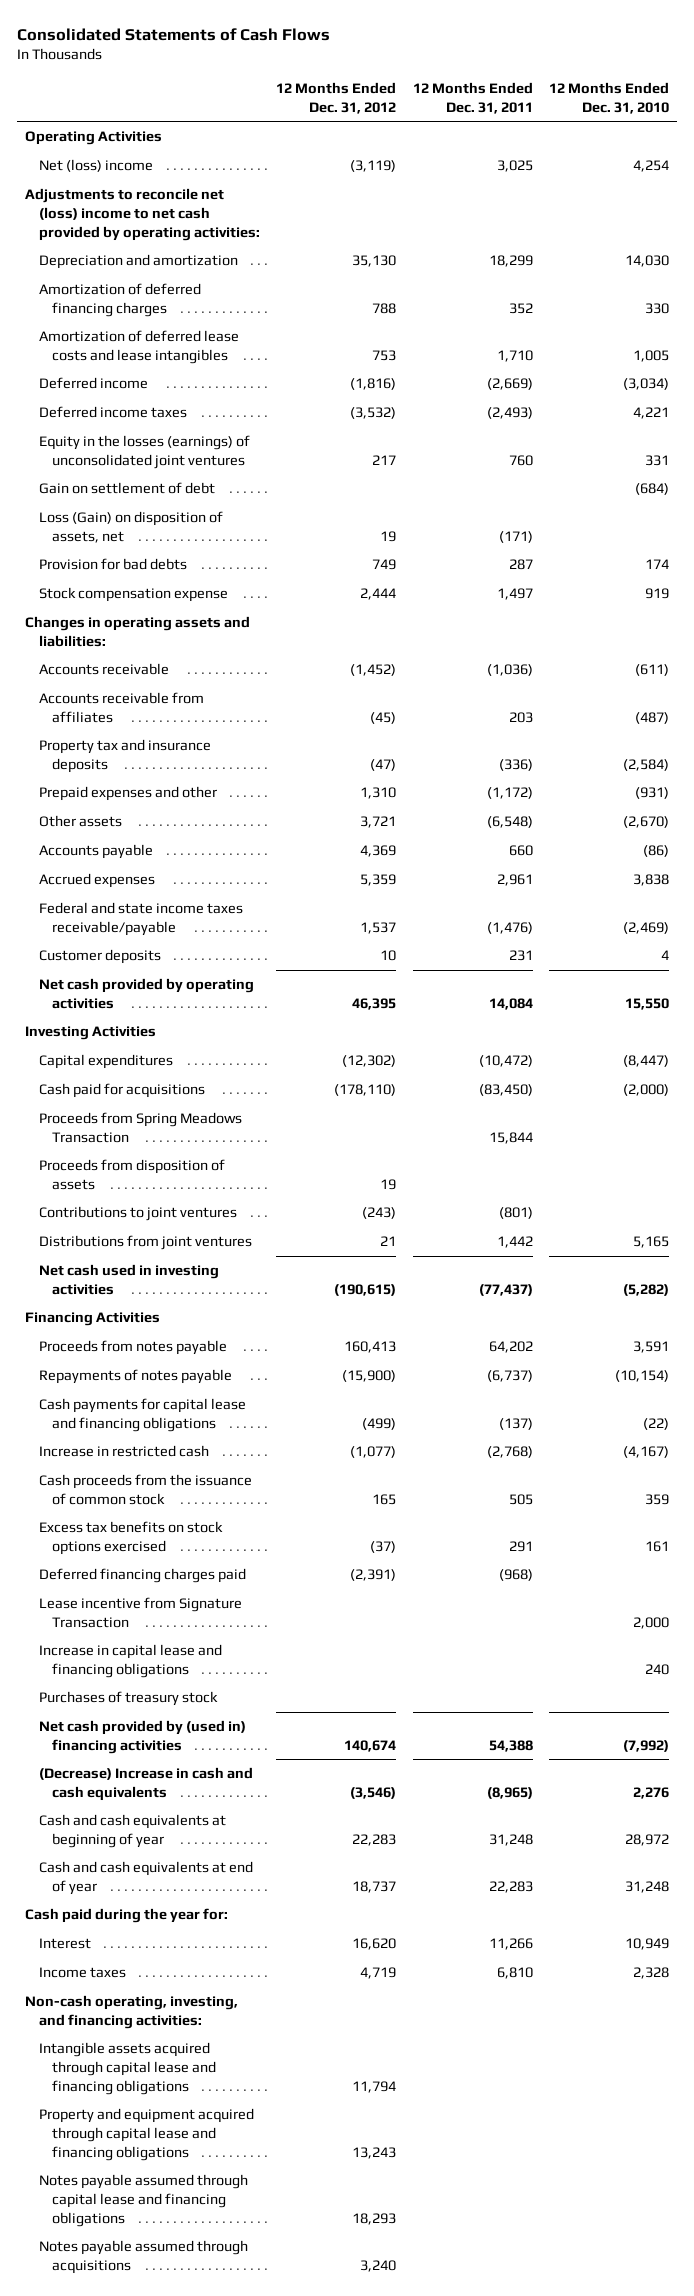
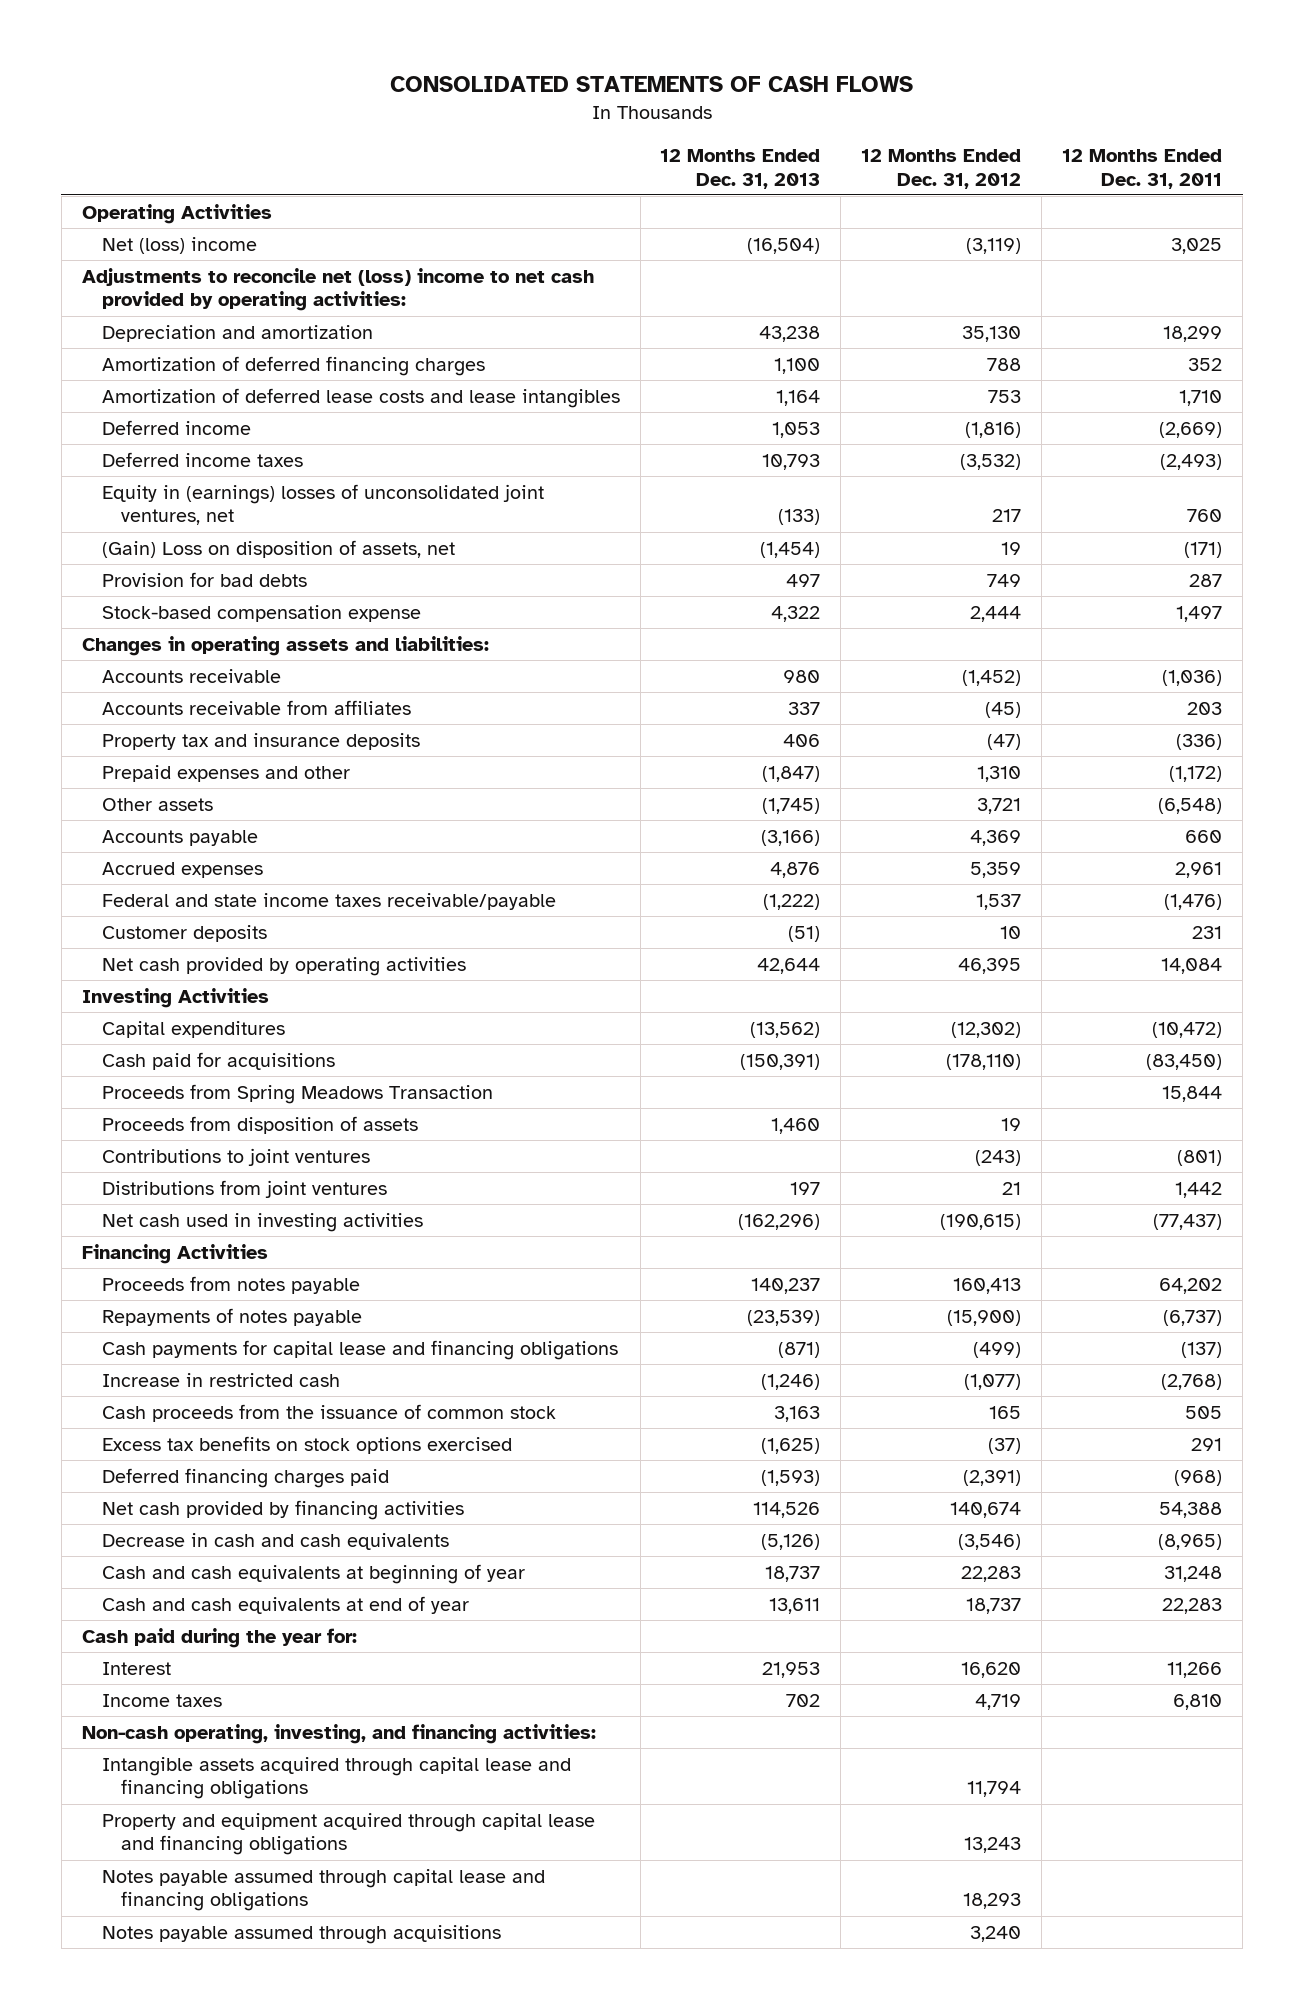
[17,27,331,41] Consolidated Statements of Cash Flows -> [390,76,914,93] CONSOLIDATED STATEMENTS OF CASH FLOWS
[549,81,670,114] 12 Months Ended Dec. 31, 2010 -> none
none -> [660,149,821,189] 12 Months Ended Dec. 31, 2013
[38,482,215,495] Gain on settlement of debt -> none
[38,435,250,469] Equity in the losses (earnings) of unconsolidated joint ventures -> [101,484,544,526] Equity in (earnings) losses of unconsolidated joint ventures, net
[38,511,223,543] Loss (Gain) on disposition of assets, net -> [101,540,455,559] (Gain) Loss on disposition of assets, net
[38,587,228,603] Stock compensation expense -> [101,605,421,623] Stock-based compensation expense
[38,1597,242,1628] Lease incentive from Signature Transaction -> none
[38,1644,222,1678] Increase in capital lease and financing obligations -> none
[38,1691,218,1707] Purchases of treasury stock -> none
[38,1720,246,1754] Net cash provided by (used in) financing activities -> [101,1500,464,1521] Net cash provided by financing activities
[38,1767,253,1801] (Decrease) Increase in cash and cash equivalents -> [101,1533,449,1551] Decrease in cash and cash equivalents

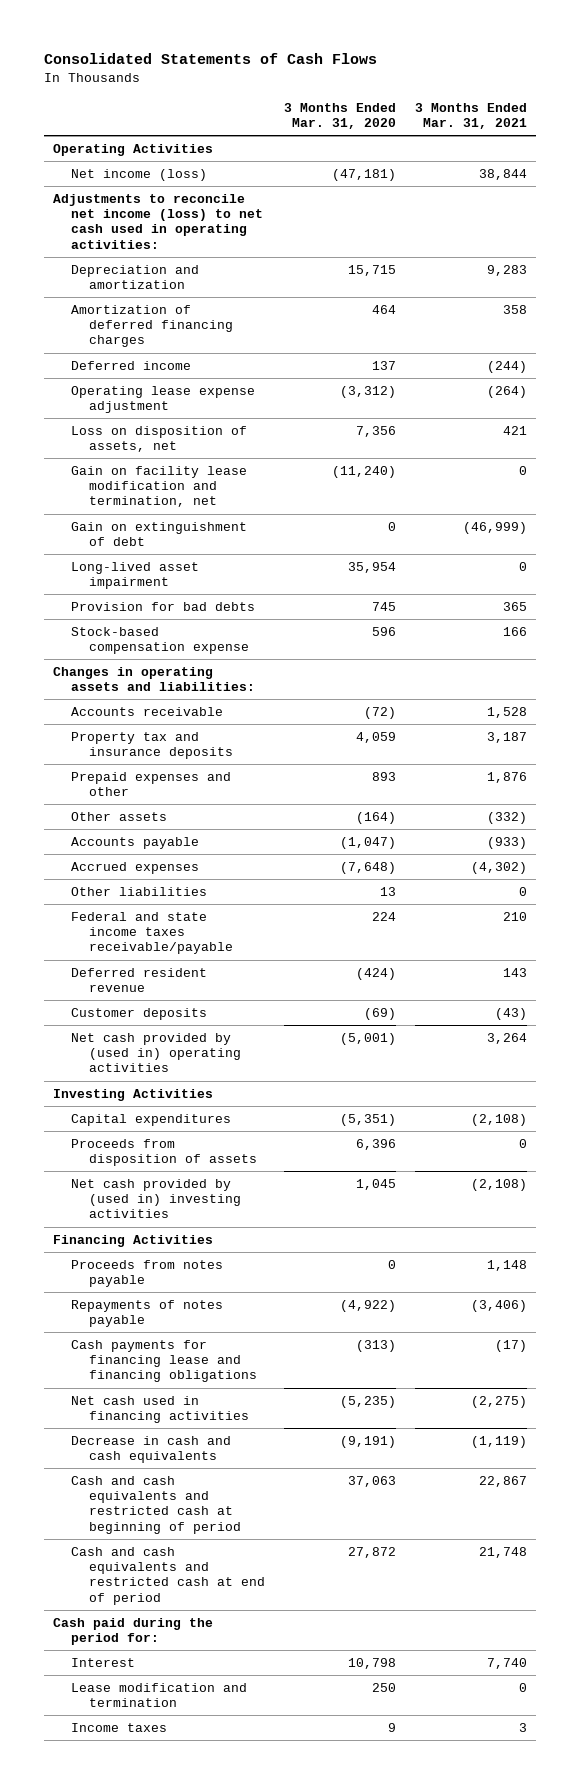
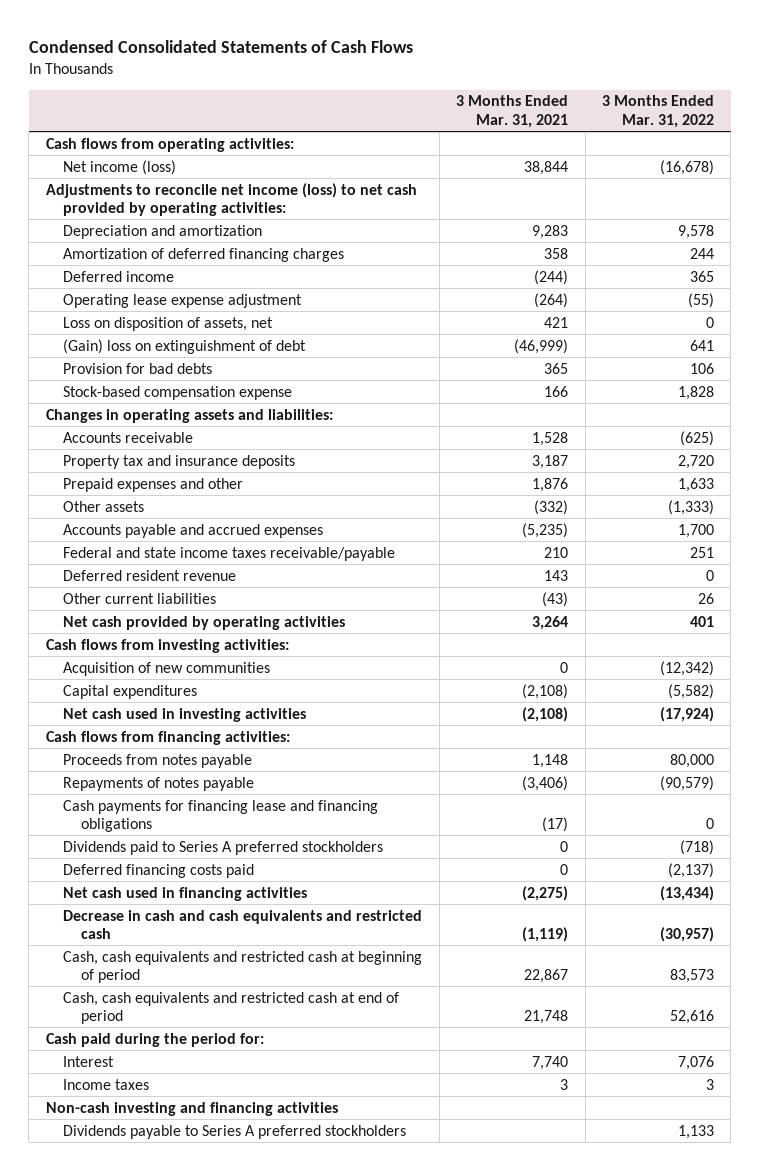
[43,53,377,65] Consolidated Statements of Cash Flows -> [28,39,413,53] Condensed Consolidated Statements of Cash Flows
[284,102,397,129] 3 Months Ended Mar. 31, 2020 -> none
none -> [601,95,714,128] 3 Months Ended Mar. 31, 2022
[53,143,214,156] Operating Activities -> [45,137,294,152] Cash flows from operating activities:
[53,193,264,249] Adjustments to reconcile net income (loss) to net cash used in operating activities: -> [45,182,417,216] Adjustments to reconcile net income (loss) to net cash provided by operating activities:
[71,465,248,508] Gain on facility lease modification and termination, net -> none
[71,561,200,590] Long-lived asset impairment -> none
[71,521,248,547] Gain on extinguishment of debt -> [63,338,307,354] (Gain) loss on extinguishment of debt
[71,861,200,874] Accrued expenses -> none
[71,886,208,896] Other liabilities -> none
[71,836,200,849] Accounts payable -> [63,523,324,538] Accounts payable and accrued expenses
[486,836,527,849] (933) -> [522,522,569,538] (5,235)
[71,1007,208,1020] Customer deposits -> none
none -> [63,592,217,604] Other current liabilities
[71,1032,242,1073] Net cash provided by (used in) operating activities -> [63,615,346,630] Net cash provided by operating activities
[53,1088,214,1101] Investing Activities -> [45,638,289,653] Cash flows from investing activities:
none -> [63,661,271,676] Acquisition of new communities
[71,1138,258,1167] Proceeds from disposition of assets -> none
[71,1178,242,1219] Net cash provided by (used in) investing activities -> [63,707,307,722] Net cash used in investing activities
[53,1234,214,1247] Financing Activities -> [45,730,290,745] Cash flows from financing activities:
none -> [63,840,384,855] Dividends paid to Series A preferred stockholders
none -> [63,863,255,878] Deferred financing costs paid
[71,1435,232,1464] Decrease in cash and cash equivalents -> [63,909,423,939] Decrease in cash and cash equivalents and restricted cash
[71,1475,242,1534] Cash and cash equivalents and restricted cash at beginning of period -> [63,950,423,983] Cash, cash equivalents and restricted cash at beginning of period
[71,1546,266,1605] Cash and cash equivalents and restricted cash at end of period -> [63,991,400,1024] Cash, cash equivalents and restricted cash at end of period
[71,1682,248,1708] Lease modification and termination -> none
none -> [45,1101,338,1116] Non-cash investing and financing activities
none -> [63,1124,407,1139] Dividends payable to Series A preferred stockholders

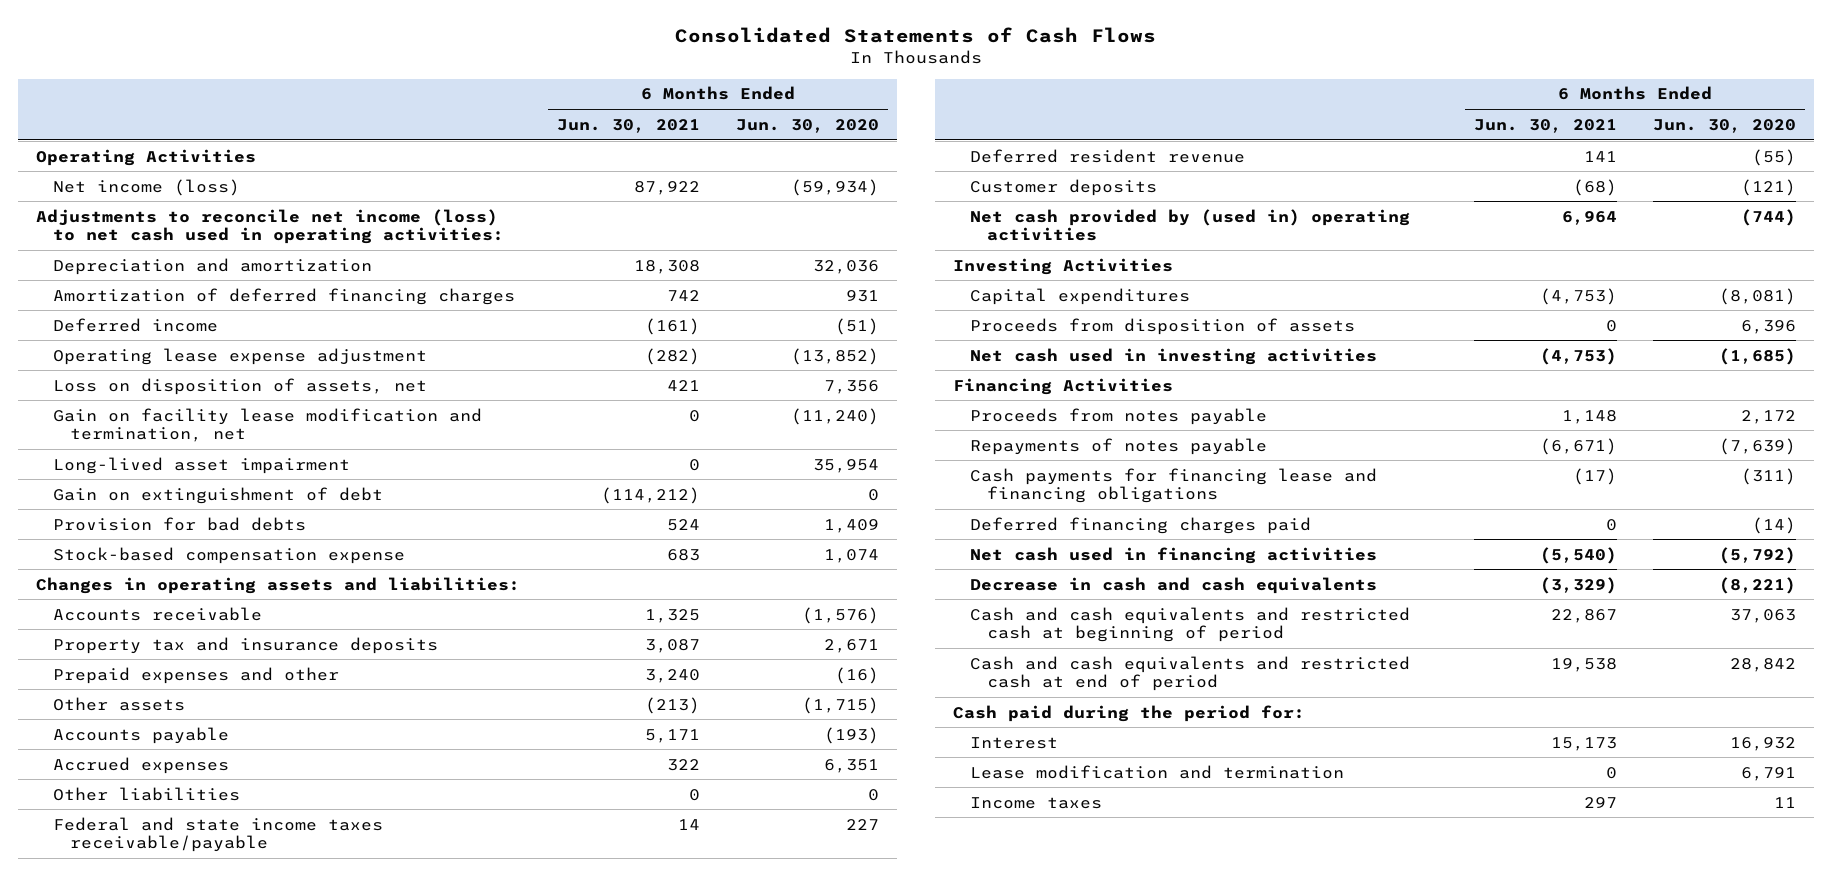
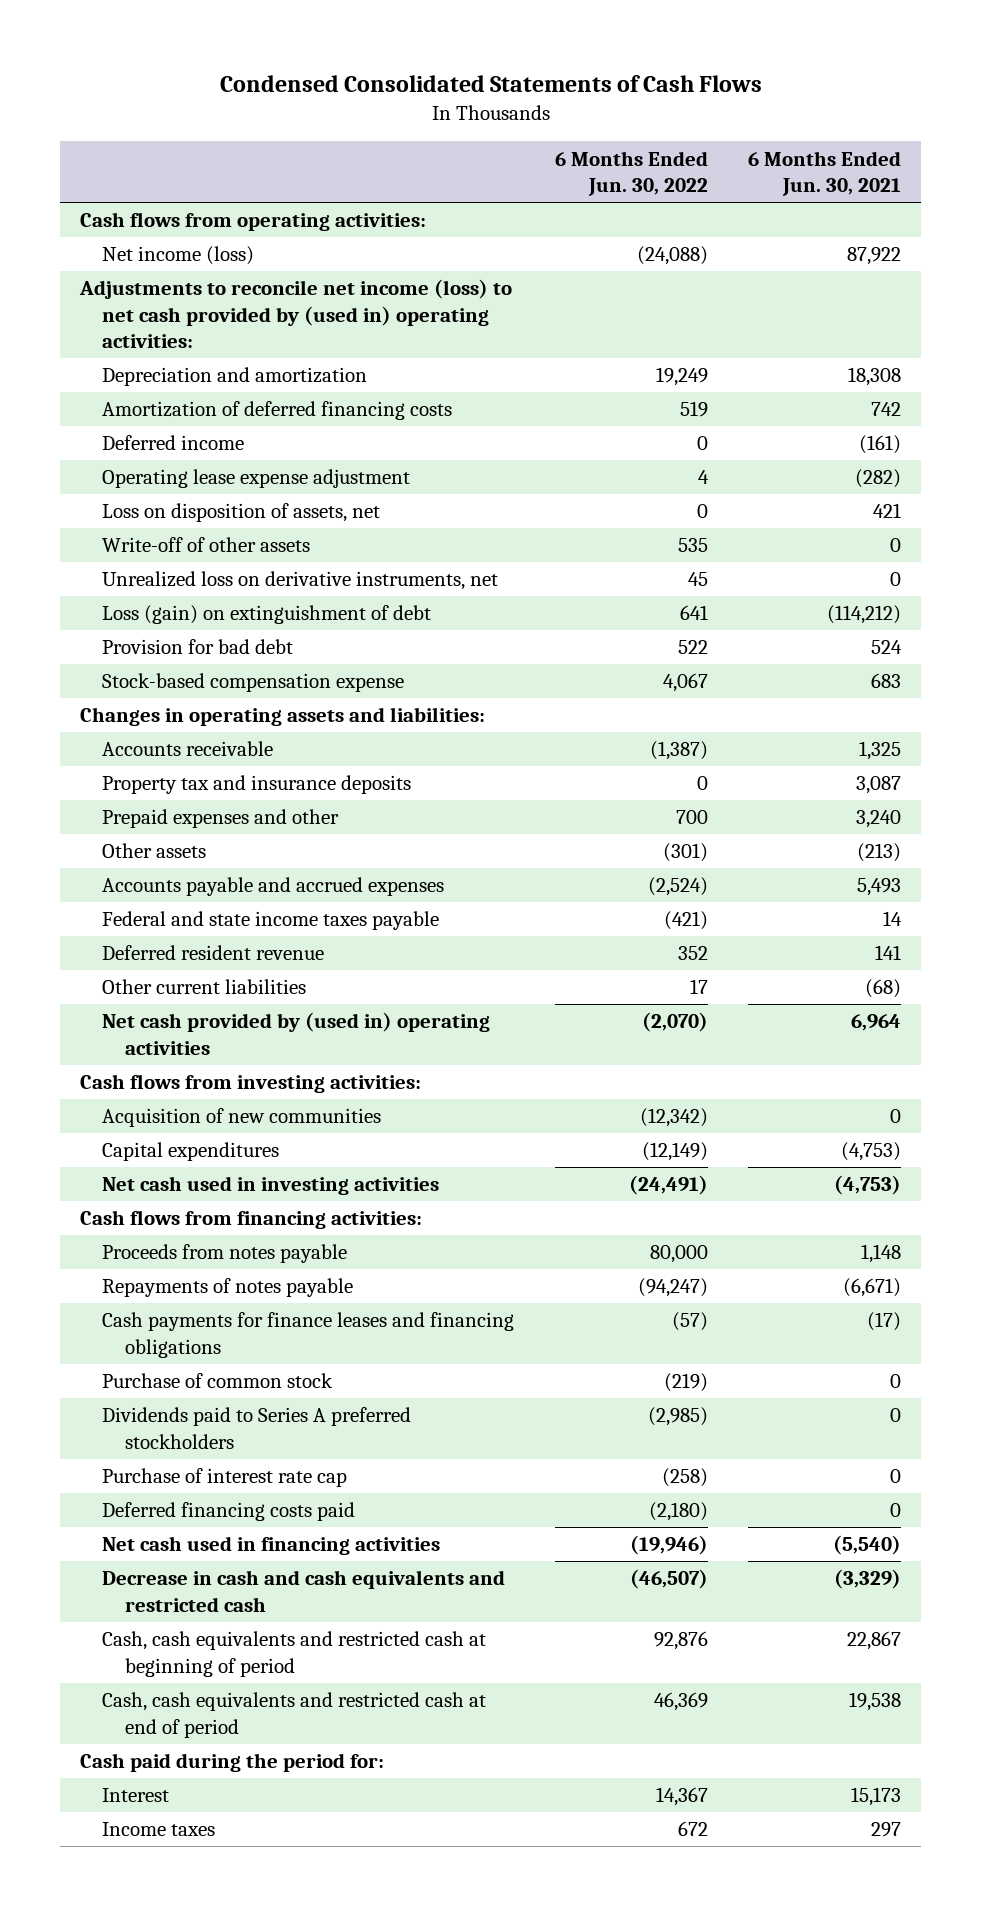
[675,27,1157,44] Consolidated Statements of Cash Flows -> [219,75,762,93] Condensed Consolidated Statements of Cash Flows
[735,118,879,133] Jun. 30, 2020 -> none
none -> [554,150,708,197] 6 Months Ended Jun. 30, 2022
[36,148,257,166] Operating Activities -> [80,212,427,232] Cash flows from operating activities:
[36,208,505,245] Adjustments to reconcile net income (loss) to net cash used in operating activities: -> [79,279,513,349] Adjustments to reconcile net income (loss) to net cash provided by (used in) operating activities:
[53,287,516,305] Amortization of deferred financing charges -> [102,401,453,421] Amortization of deferred financing costs
[53,407,483,443] Gain on facility lease modification and termination, net -> none
[53,456,351,474] Long-lived asset impairment -> none
none -> [102,537,311,553] Write-off of other assets
none -> [102,571,499,591] Unrealized loss on derivative instruments, net
[53,486,384,504] Gain on extinguishment of debt -> [102,605,432,625] Loss (gain) on extinguishment of debt
[53,516,307,531] Provision for bad debts -> [102,639,294,655] Provision for bad debt
[53,756,230,774] Accrued expenses -> none
[53,786,241,801] Other liabilities -> none
[53,726,230,744] Accounts payable -> [102,877,445,897] Accounts payable and accrued expenses
[644,728,700,743] 5,171 -> [856,878,901,897] 5,493
[53,816,384,853] Federal and state income taxes receivable/payable -> [102,911,440,931] Federal and state income taxes payable
[970,178,1158,196] Customer deposits -> none
none -> [102,979,307,995] Other current liabilities
[953,257,1174,275] Investing Activities -> [80,1074,422,1094] Cash flows from investing activities:
none -> [102,1108,382,1128] Acquisition of new communities
[970,317,1356,335] Proceeds from disposition of assets -> none
[953,377,1174,395] Financing Activities -> [80,1210,423,1230] Cash flows from financing activities:
[970,467,1378,504] Cash payments for financing lease and financing obligations -> [102,1312,515,1358] Cash payments for finance leases and financing obligations
none -> [102,1373,334,1389] Purchase of common stock
none -> [102,1407,412,1449] Dividends paid to Series A preferred stockholders
none -> [102,1468,348,1488] Purchase of interest rate cap
[970,516,1312,534] Deferred financing charges paid -> [102,1502,356,1522] Deferred financing costs paid
[970,576,1378,594] Decrease in cash and cash equivalents -> [102,1570,506,1612] Decrease in cash and cash equivalents and restricted cash
[970,606,1411,643] Cash and cash equivalents and restricted cash at beginning of period -> [102,1631,487,1677] Cash, cash equivalents and restricted cash at beginning of period
[970,655,1411,692] Cash and cash equivalents and restricted cash at end of period -> [102,1692,487,1738] Cash, cash equivalents and restricted cash at end of period
[970,764,1345,779] Lease modification and termination -> none

